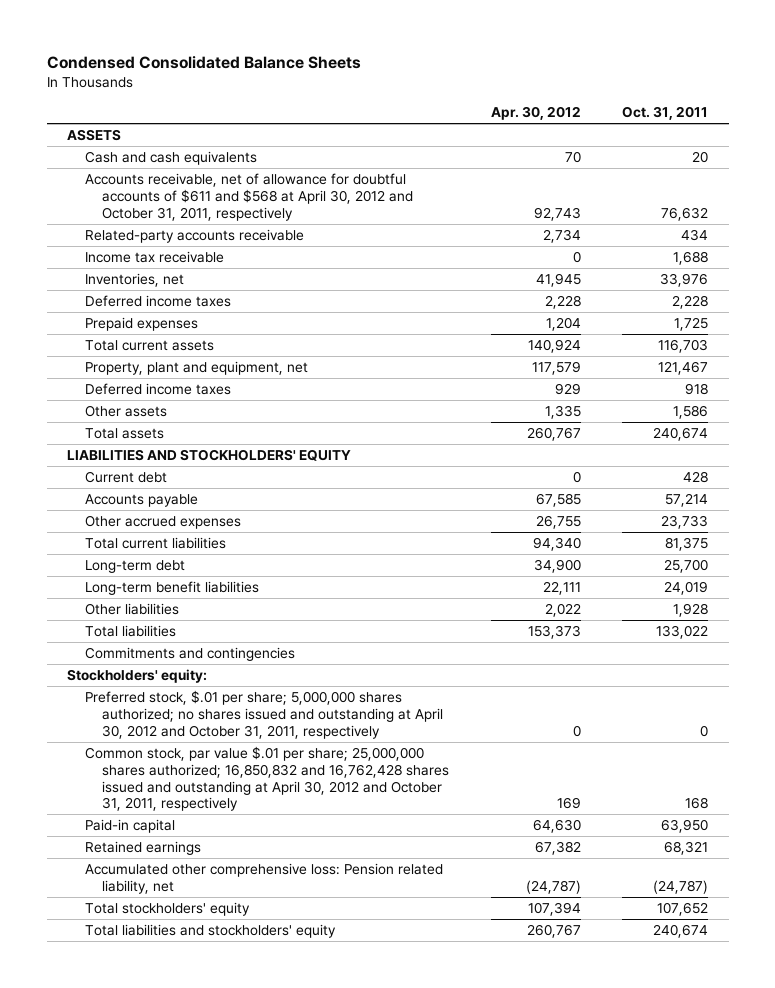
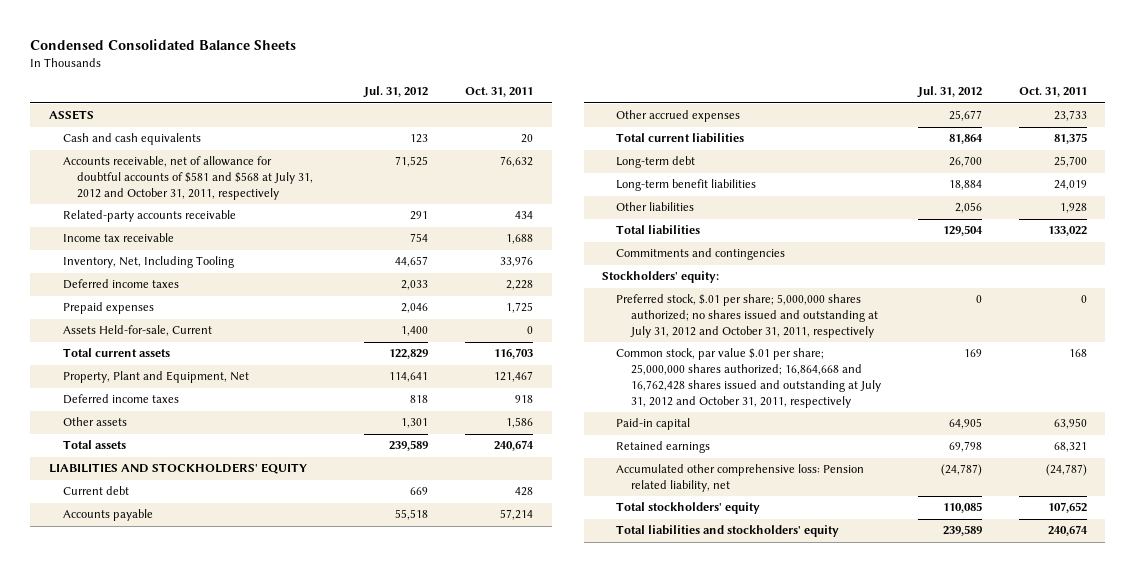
[490,106,581,121] Apr. 30, 2012 -> none
none -> [363,86,429,99] Jul. 31, 2012
[84,172,414,221] Accounts receivable, net of allowance for doubtful accounts of $611 and $568 at April 30, 2012 and October 31, 2011, respectively -> [63,156,314,200] Accounts receivable, net of allowance for doubtful accounts of $581 and $568 at July 31, 2012 and October 31, 2011, respectively
[84,272,184,287] Inventories, net -> [63,256,235,269] Inventory, Net, Including Tooling
none -> [63,325,213,337] Assets Held-for-sale, Current
[84,360,308,375] Property, plant and equipment, net -> [63,371,250,384] Property, Plant and Equipment, Net
[84,689,444,739] Preferred stock, $.01 per share; 5,000,000 shares authorized; no shares issued and outstanding at April 30, 2012 and October 31, 2011, respectively -> [616,294,878,338] Preferred stock, $.01 per share; 5,000,000 shares authorized; no shares issued and outstanding at July 31, 2012 and October 31, 2011, respectively
[84,745,450,812] Common stock, par value $.01 per share; 25,000,000 shares authorized; 16,850,832 and 16,762,428 shares issued and outstanding at April 30, 2012 and October 31, 2011, respectively -> [616,348,881,408] Common stock, par value $.01 per share; 25,000,000 shares authorized; 16,864,668 and 16,762,428 shares issued and outstanding at July 31, 2012 and October 31, 2011, respectively

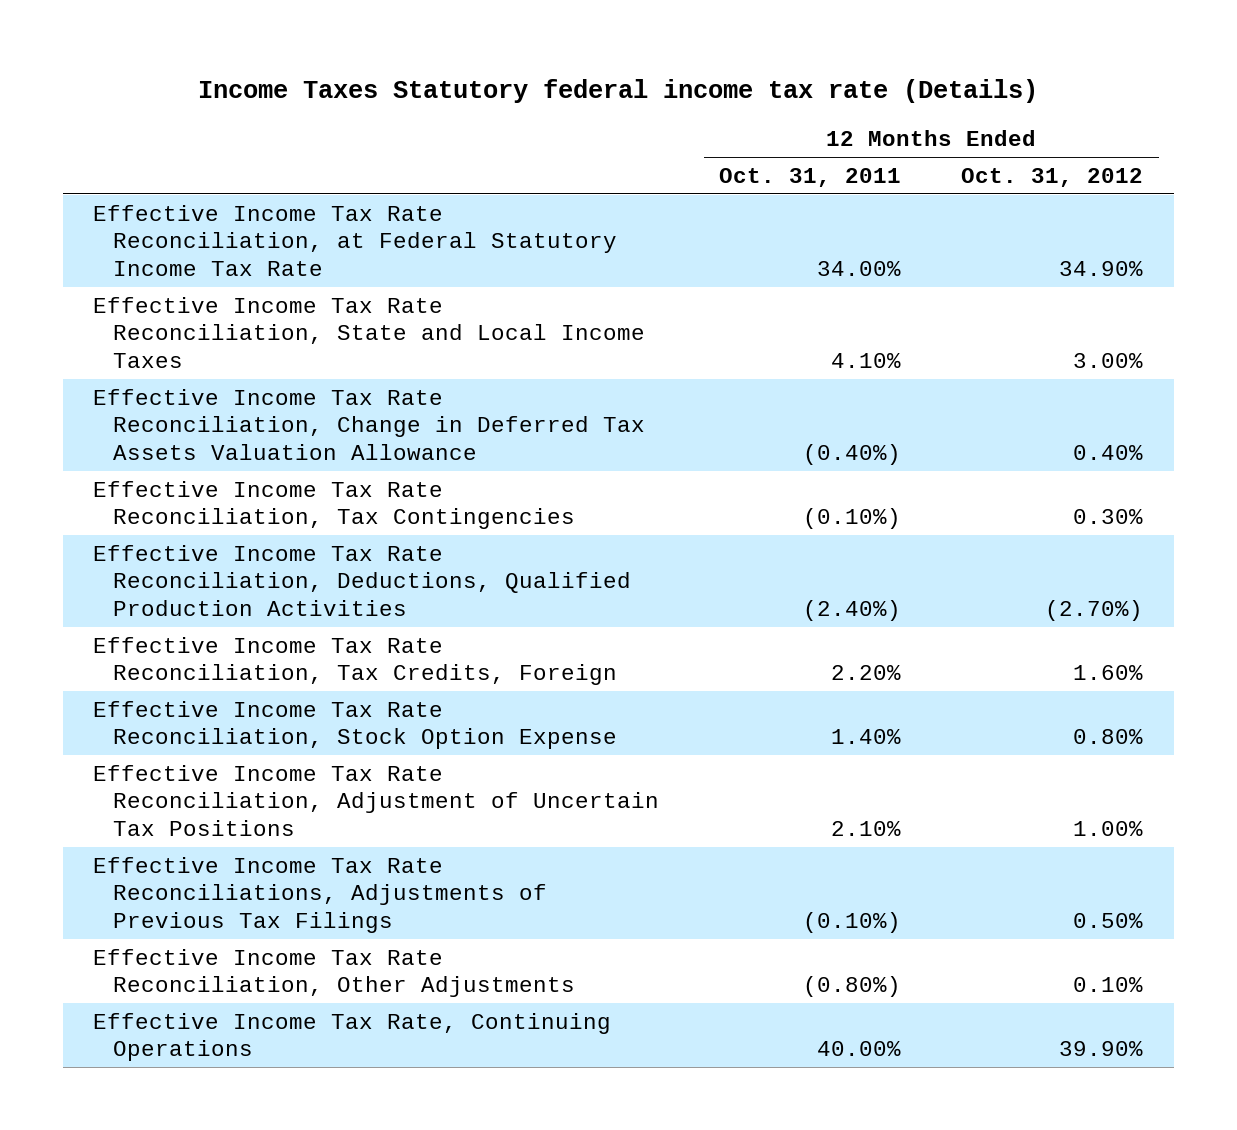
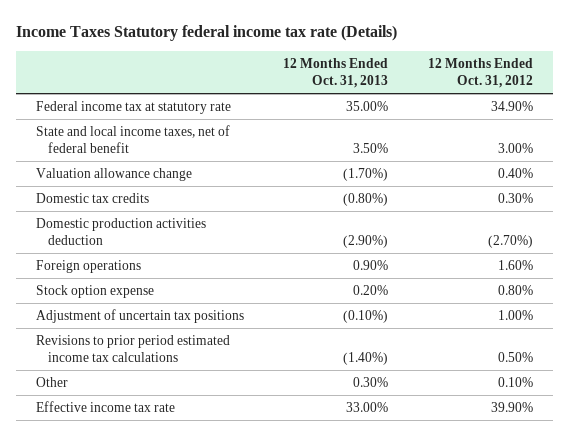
[719,167,902,187] Oct. 31, 2011 -> none
none -> [283,58,389,89] 12 Months Ended Oct. 31, 2013
[93,480,576,530] Effective Income Tax Rate Reconciliation, Tax Contingencies -> none
[93,856,548,934] Effective Income Tax Rate Reconciliations, Adjustments of Previous Tax Filings -> none
[93,204,618,277] Effective Income Tax Rate Reconciliation, at Federal Statutory Income Tax Rate -> [35,100,231,114] Federal income tax at statutory rate
[93,296,646,369] Effective Income Tax Rate Reconciliation, State and Local Income Taxes -> [35,124,230,154] State and local income taxes, net of federal benefit
[93,388,646,461] Effective Income Tax Rate Reconciliation, Change in Deferred Tax Assets Valuation Allowance -> [35,167,192,181] Valuation allowance change
none -> [35,192,149,203] Domestic tax credits
[93,544,632,617] Effective Income Tax Rate Reconciliation, Deductions, Qualified Production Activities -> [35,217,206,246] Domestic production activities deduction
[93,636,618,686] Effective Income Tax Rate Reconciliation, Tax Credits, Foreign -> [35,259,141,273] Foreign operations
[93,700,618,750] Effective Income Tax Rate Reconciliation, Stock Option Expense -> [35,284,154,298] Stock option expense
[93,764,660,837] Effective Income Tax Rate Reconciliation, Adjustment of Uncertain Tax Positions -> [35,308,244,323] Adjustment of uncertain tax positions
none -> [35,334,230,363] Revisions to prior period estimated income tax calculations
[93,948,576,998] Effective Income Tax Rate Reconciliation, Other Adjustments -> [35,376,68,387] Other
[93,1012,612,1062] Effective Income Tax Rate, Continuing Operations -> [35,400,175,412] Effective income tax rate

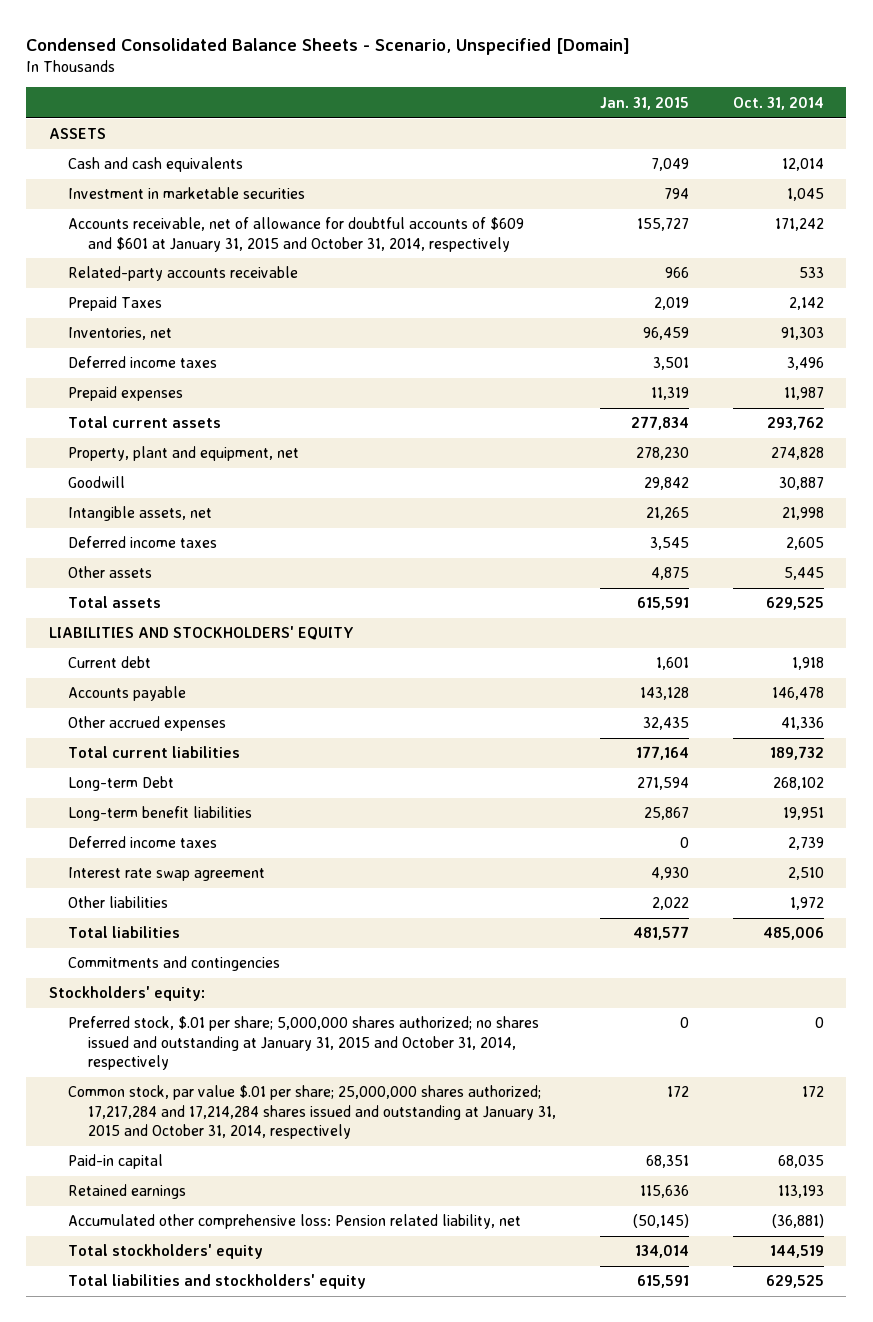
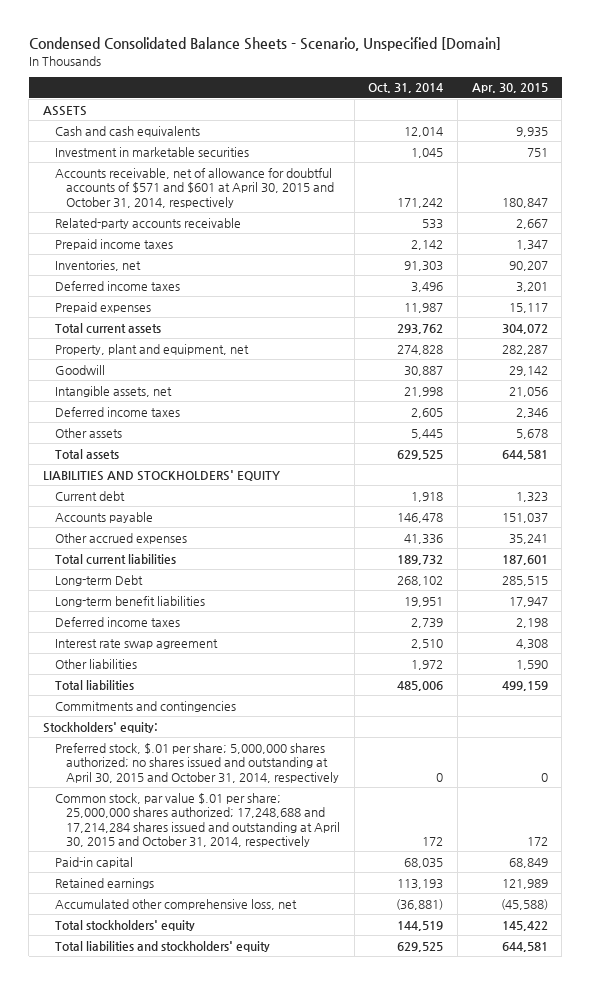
[599,96,689,110] Jan. 31, 2015 -> none
none -> [471,83,548,94] Apr. 30, 2015
[68,217,525,252] Accounts receivable, net of allowance for doubtful accounts of $609 and $601 at January 31, 2015 and October 31, 2014, respectively -> [54,167,335,208] Accounts receivable, net of allowance for doubtful accounts of $571 and $601 at April 30, 2015 and October 31, 2014, respectively
[68,296,163,312] Prepaid Taxes -> [54,238,173,250] Prepaid income taxes
[68,1016,540,1070] Preferred stock, $.01 per share; 5,000,000 shares authorized; no shares issued and outstanding at January 31, 2015 and October 31, 2014, respectively -> [54,742,340,783] Preferred stock, $.01 per share; 5,000,000 shares authorized; no shares issued and outstanding at April 30, 2015 and October 31, 2014, respectively
[68,1085,556,1139] Common stock, par value $.01 per share; 25,000,000 shares authorized; 17,217,284 and 17,214,284 shares issued and outstanding at January 31, 2015 and October 31, 2014, respectively -> [54,792,341,848] Common stock, par value $.01 per share; 25,000,000 shares authorized; 17,248,688 and 17,214,284 shares issued and outstanding at April 30, 2015 and October 31, 2014, respectively
[68,1214,522,1230] Accumulated other comprehensive loss: Pension related liability, net -> [54,898,297,910] Accumulated other comprehensive loss, net

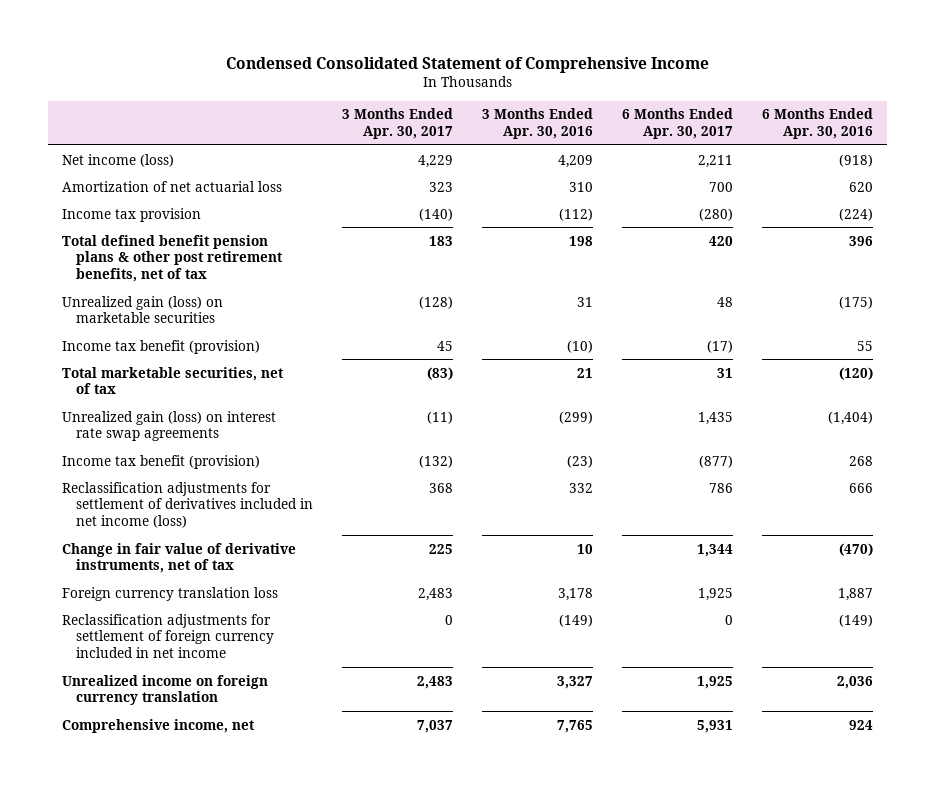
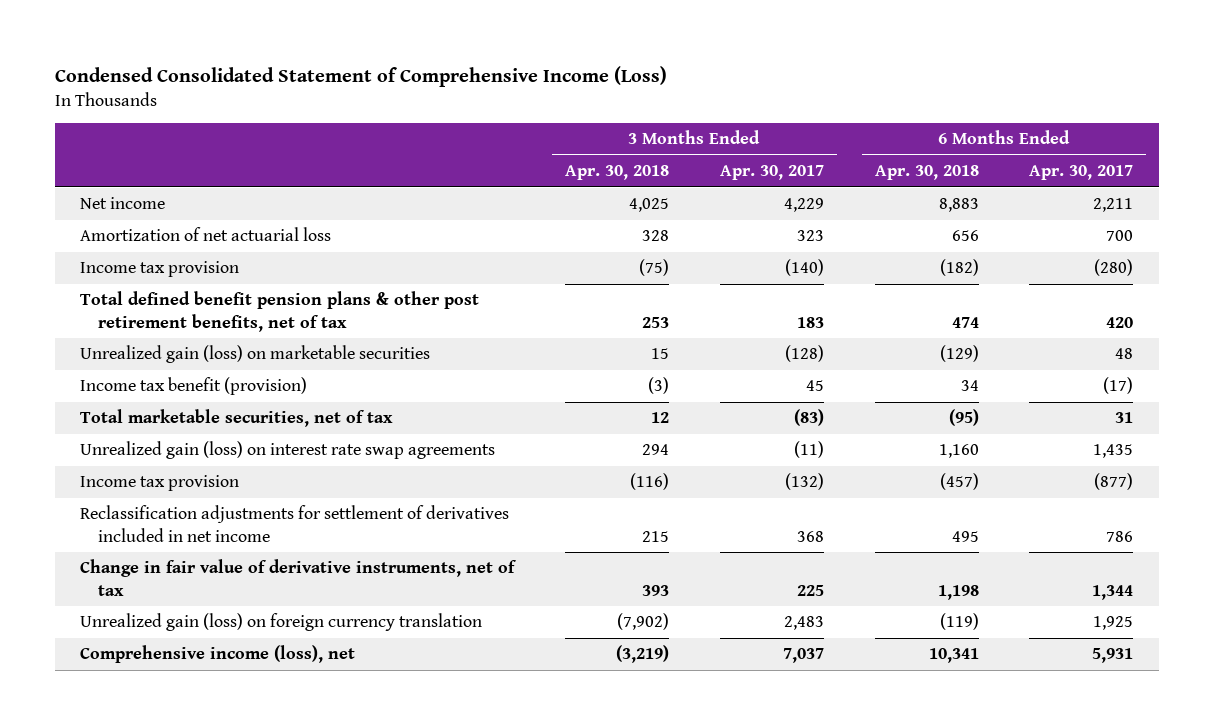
[225,56,709,73] Condensed Consolidated Statement of Comprehensive Income -> [54,66,667,88] Condensed Consolidated Statement of Comprehensive Income (Loss)
[481,108,593,140] 3 Months Ended Apr. 30, 2016 -> none
[761,108,873,140] 6 Months Ended Apr. 30, 2016 -> none
none -> [565,165,670,181] Apr. 30, 2018
none -> [874,165,979,181] Apr. 30, 2018
[62,153,175,167] Net income (loss) -> [80,197,166,210] Net income
[62,454,261,469] Income tax benefit (provision) -> [80,475,240,492] Income tax provision
[62,481,313,529] Reclassification adjustments for settlement of derivatives included in net income (loss) -> [80,505,510,542] Reclassification adjustments for settlement of derivatives included in net income
[62,613,274,659] Reclassification adjustments for settlement of foreign currency included in net income -> none
[62,674,269,706] Unrealized income on foreign currency translation -> none
[62,586,279,601] Foreign currency translation loss -> [80,613,483,632] Unrealized gain (loss) on foreign currency translation
[62,718,256,733] Comprehensive income, net -> [80,645,356,664] Comprehensive income (loss), net

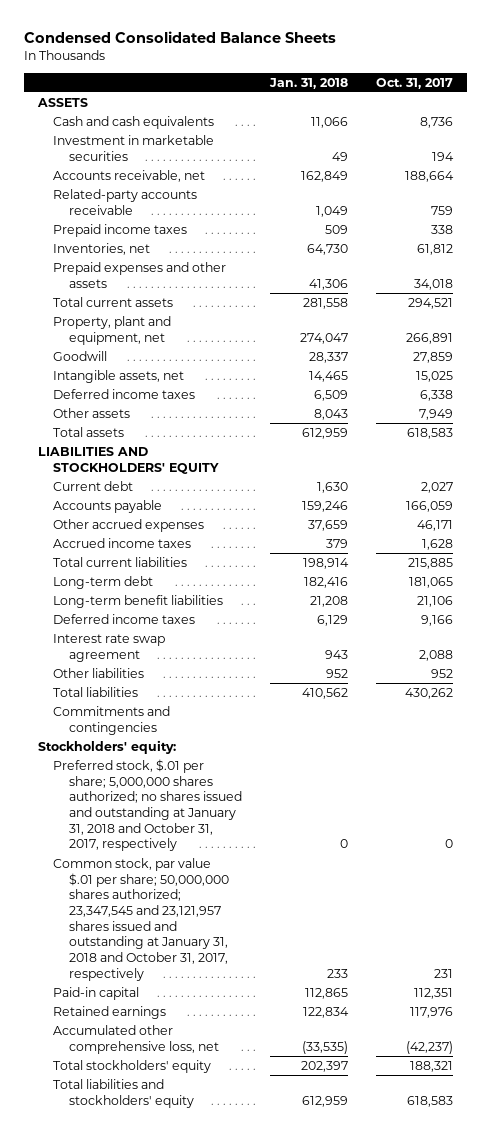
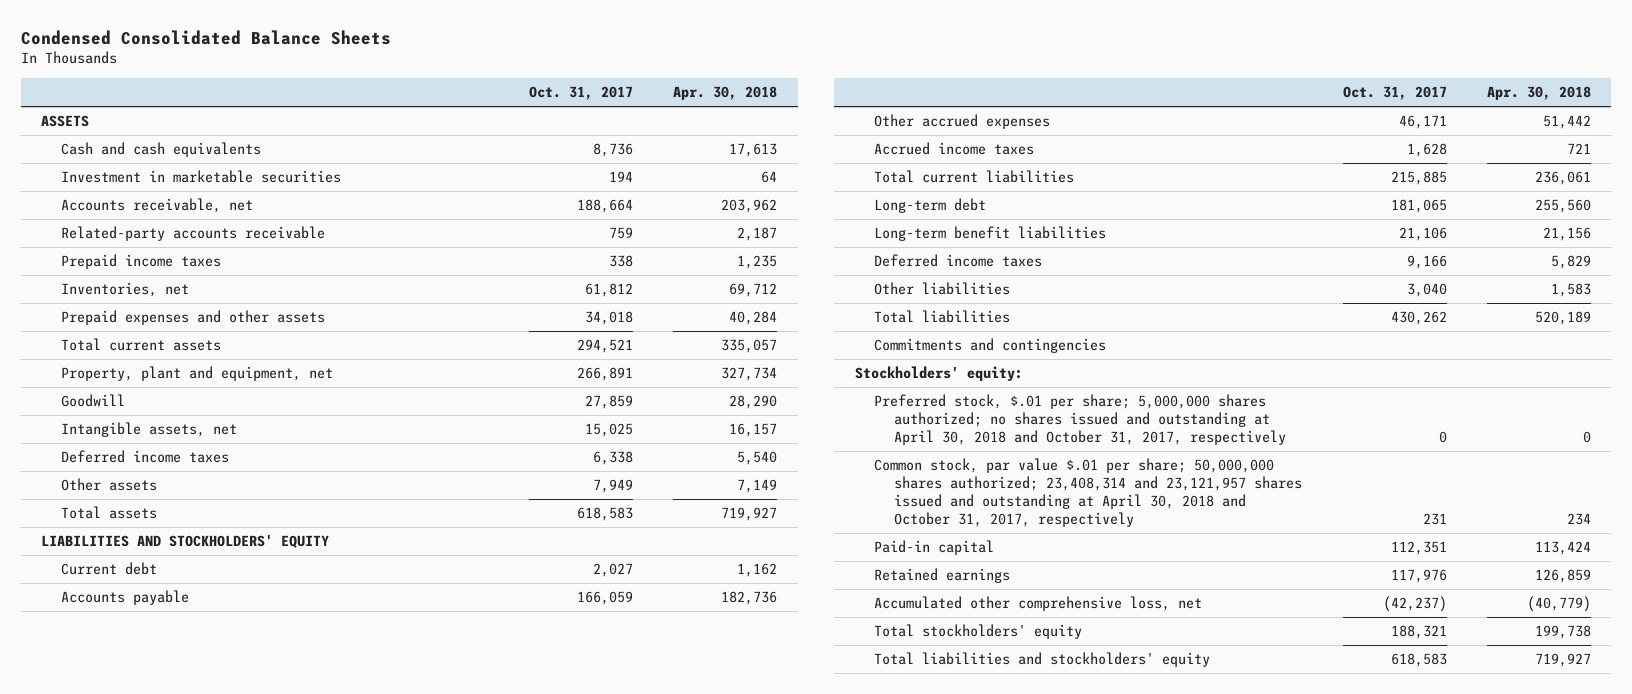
[268,77,348,89] Jan. 31, 2018 -> none
none -> [673,86,778,101] Apr. 30, 2018
[53,633,166,662] Interest rate swap agreement -> none
[431,668,454,678] 952 -> [1406,283,1447,298] 3,040
[53,758,242,852] Preferred stock, $.01 per share; 5,000,000 shares authorized; no shares issued and outstanding at January 31, 2018 and October 31, 2017, respectively -> [874,394,1287,445] Preferred stock, $.01 per share; 5,000,000 shares authorized; no shares issued and outstanding at April 30, 2018 and October 31, 2017, respectively
[53,857,229,981] Common stock, par value $.01 per share; 50,000,000 shares authorized; 23,347,545 and 23,121,957 shares issued and outstanding at January 31, 2018 and October 31, 2017, respectively -> [874,458,1303,527] Common stock, par value $.01 per share; 50,000,000 shares authorized; 23,408,314 and 23,121,957 shares issued and outstanding at April 30, 2018 and October 31, 2017, respectively

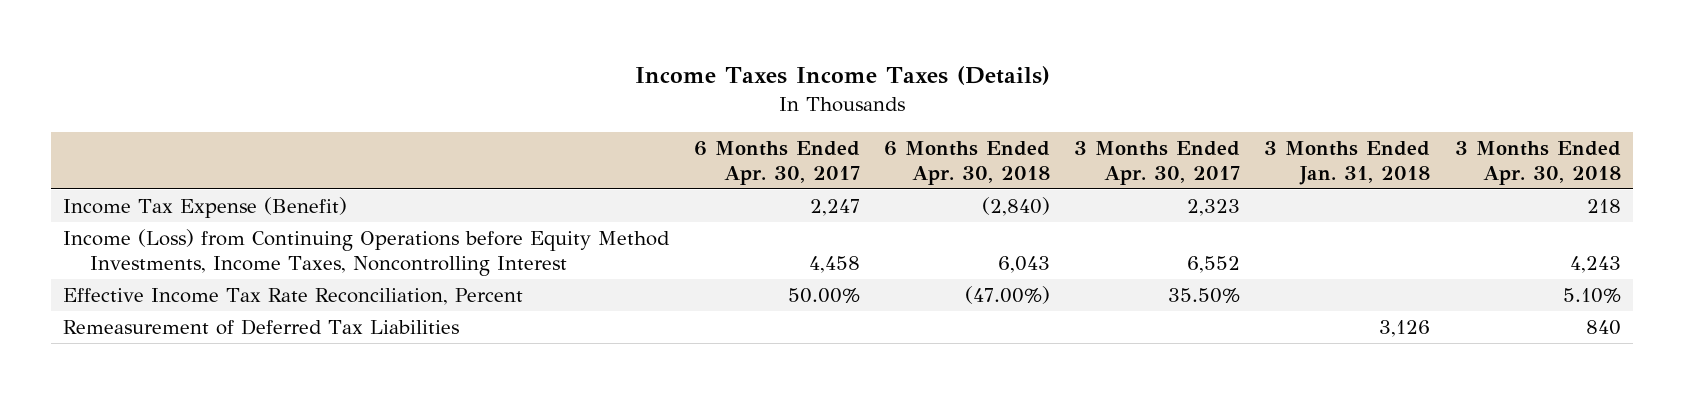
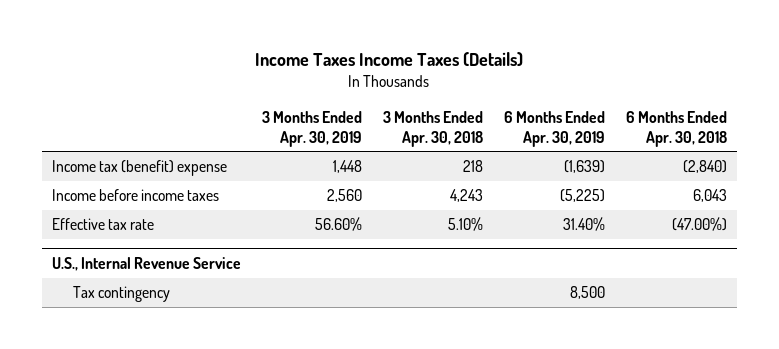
[693,141,860,186] 6 Months Ended Apr. 30, 2017 -> none
[1074,141,1241,186] 3 Months Ended Apr. 30, 2017 -> none
[1264,141,1431,186] 3 Months Ended Jan. 31, 2018 -> none
none -> [262,110,363,147] 3 Months Ended Apr. 30, 2019
none -> [503,110,605,147] 6 Months Ended Apr. 30, 2019
[63,319,460,336] Remeasurement of Deferred Tax Liabilities -> none
[63,197,348,219] Income Tax Expense (Benefit) -> [52,160,228,177] Income tax (benefit) expense
[63,229,671,277] Income (Loss) from Continuing Operations before Equity Method Investments, Income Taxes, Noncontrolling Interest -> [52,189,220,202] Income before income taxes
[63,288,524,306] Effective Income Tax Rate Reconciliation, Percent -> [52,218,155,231] Effective tax rate
none -> [52,256,242,271] U.S., Internal Revenue Service
none -> [72,286,170,303] Tax contingency

